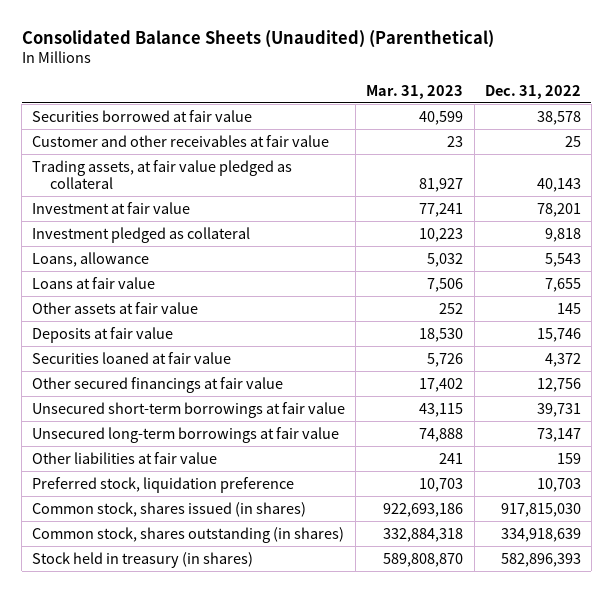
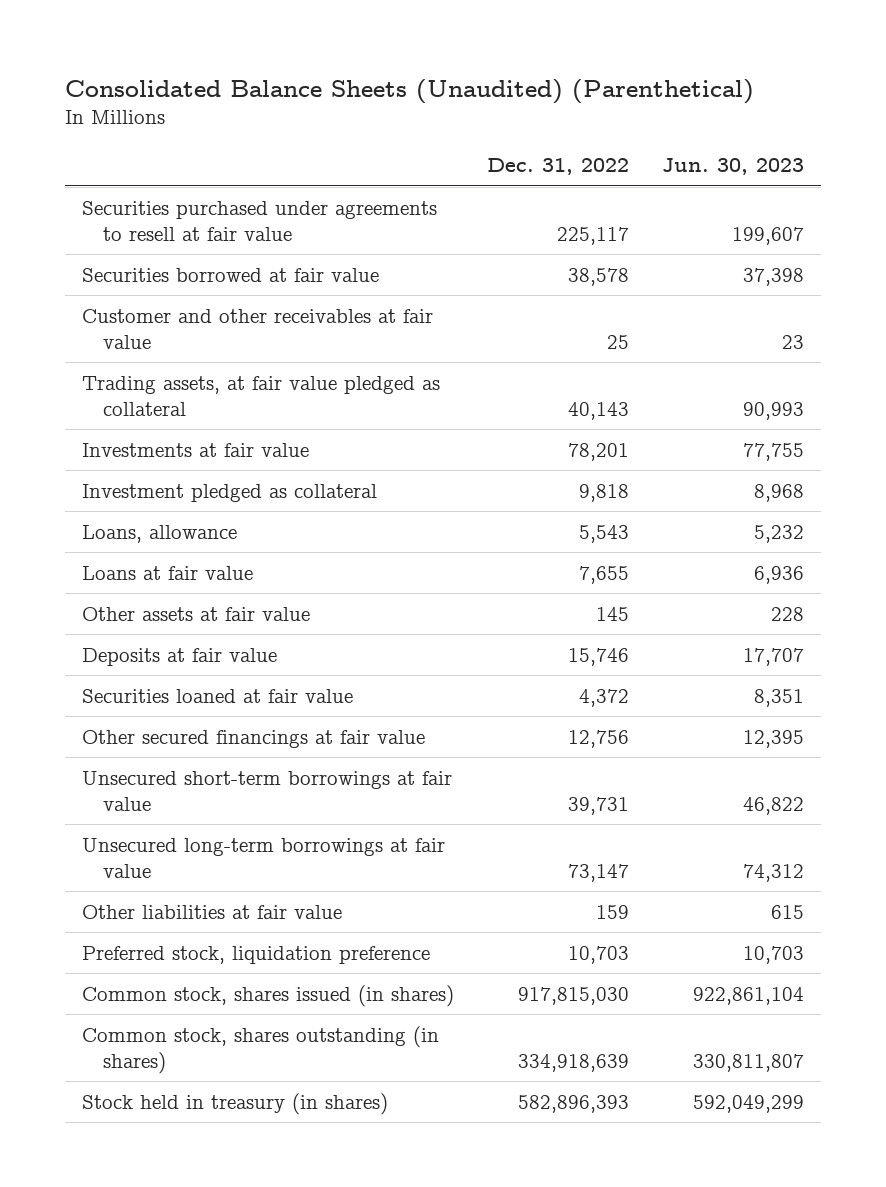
[366,84,464,99] Mar. 31, 2023 -> none
none -> [662,158,805,176] Jun. 30, 2023
none -> [81,200,437,241] Securities purchased under agreements to resell at fair value
[32,201,191,214] Investment at fair value -> [81,442,309,457] Investments at fair value

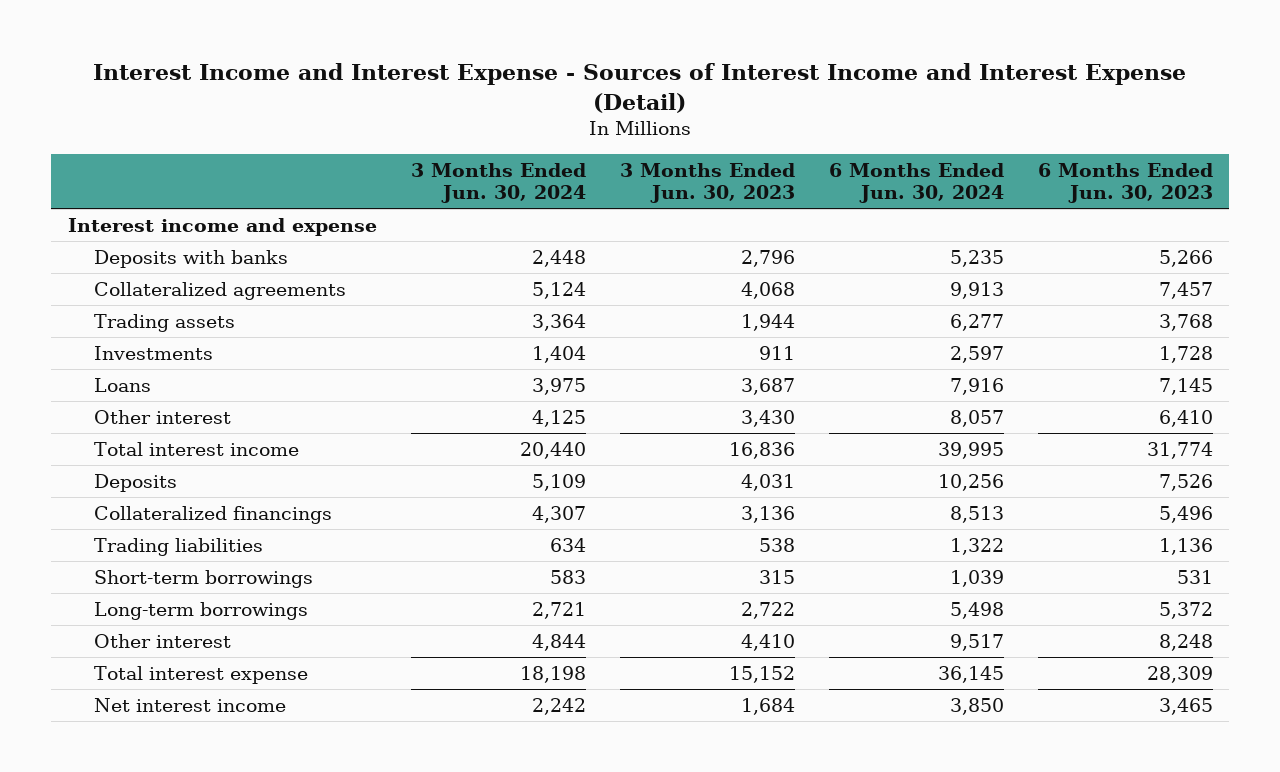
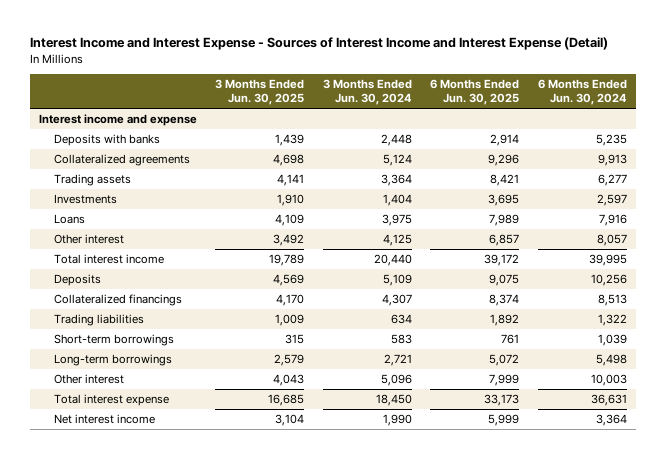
[619,162,795,204] 3 Months Ended Jun. 30, 2023 -> none
[1037,162,1213,204] 6 Months Ended Jun. 30, 2023 -> none
none -> [215,78,305,106] 3 Months Ended Jun. 30, 2025
none -> [430,78,520,106] 6 Months Ended Jun. 30, 2025
[531,633,586,651] 4,844 -> [380,373,412,386] 5,096
[949,633,1004,651] 9,517 -> [591,373,628,386] 10,003
[519,665,586,683] 18,198 -> [375,393,412,406] 18,450
[937,665,1004,683] 36,145 -> [591,393,628,406] 36,631
[531,697,586,715] 2,242 -> [382,413,412,426] 1,990
[949,697,1004,715] 3,850 -> [596,413,628,426] 3,364

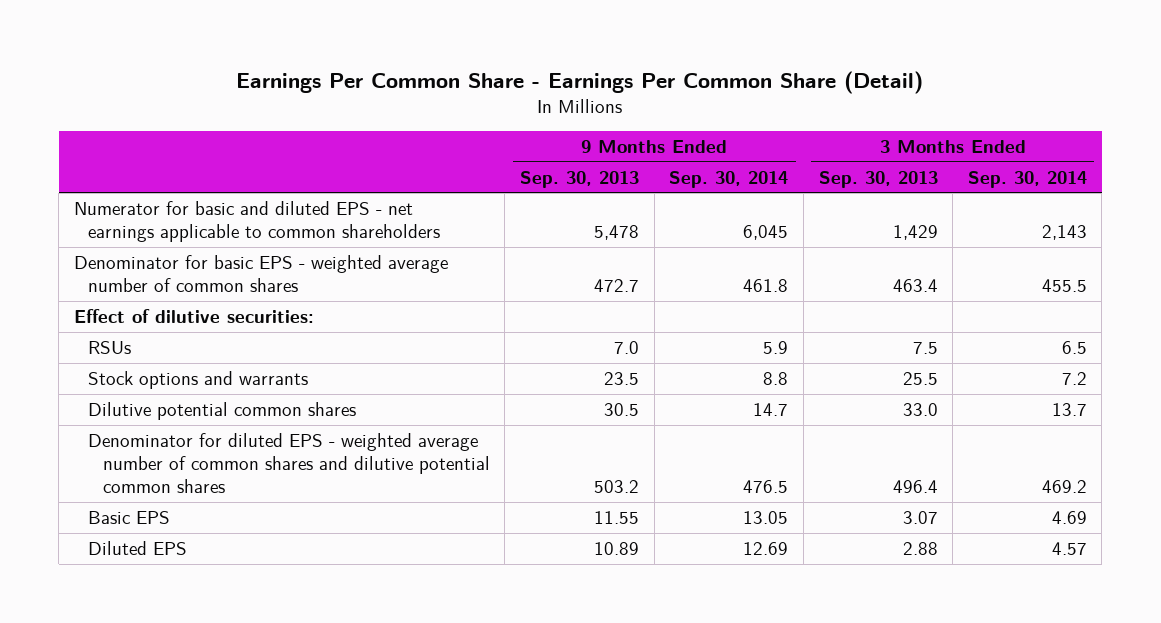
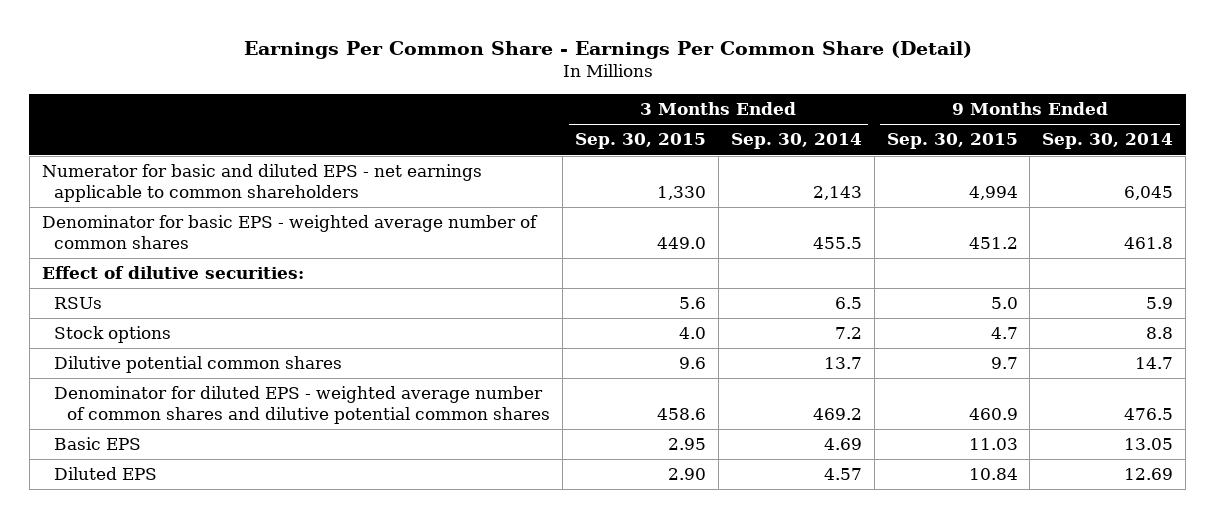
[520,170,640,188] Sep. 30, 2013 -> none
[818,170,938,188] Sep. 30, 2013 -> none
none -> [574,133,706,150] Sep. 30, 2015
none -> [886,133,1018,150] Sep. 30, 2015
[88,370,309,389] Stock options and warrants -> [54,326,172,344] Stock options

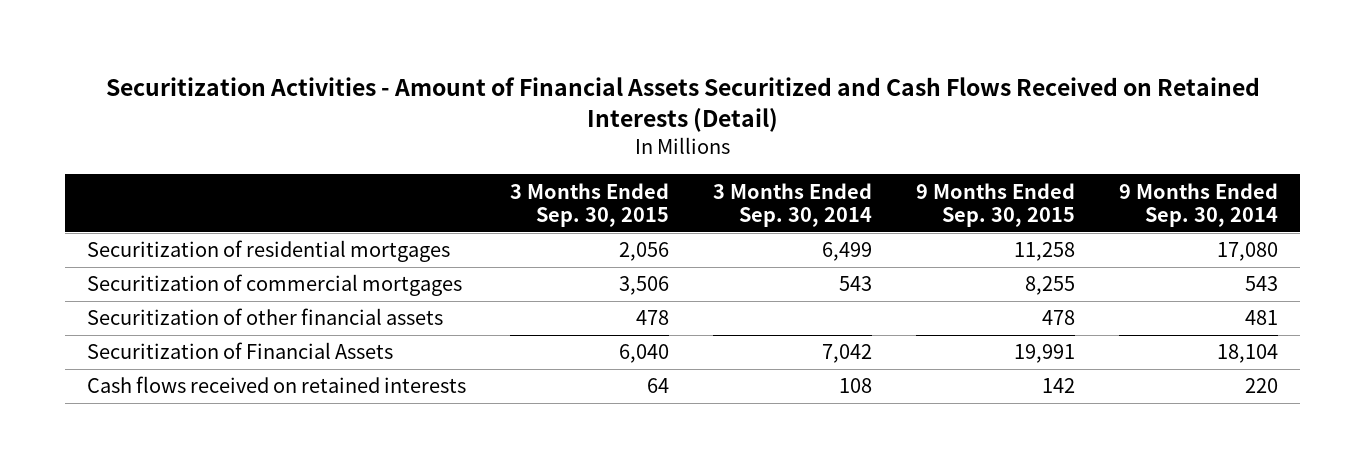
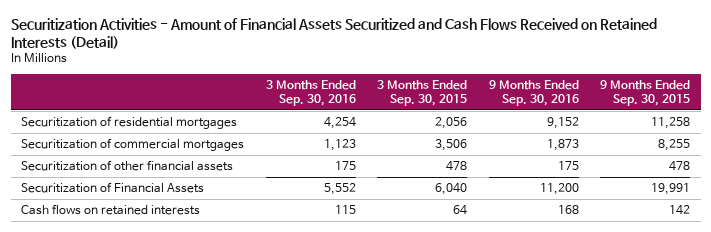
[713,182,873,228] 3 Months Ended Sep. 30, 2014 -> none
[1119,182,1279,228] 9 Months Ended Sep. 30, 2014 -> none
none -> [265,80,356,106] 3 Months Ended Sep. 30, 2016
none -> [488,80,579,106] 9 Months Ended Sep. 30, 2016
[87,376,467,394] Cash flows received on retained interests -> [21,204,201,216] Cash flows on retained interests

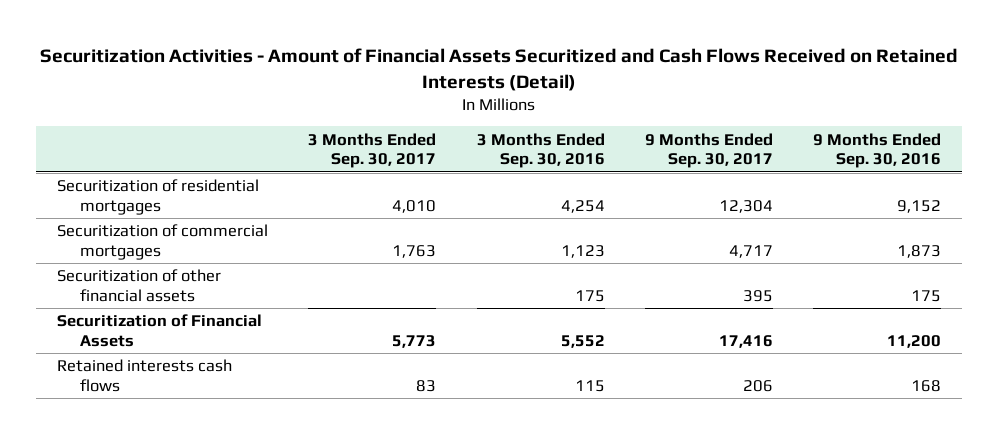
[377,80,468,106] 3 Months Ended Sep. 30, 2015 -> none
[600,80,691,106] 9 Months Ended Sep. 30, 2015 -> none
none -> [308,132,437,169] 3 Months Ended Sep. 30, 2017
none -> [645,132,774,169] 9 Months Ended Sep. 30, 2017
[21,204,201,216] Cash flows on retained interests -> [56,359,232,392] Retained interests cash flows

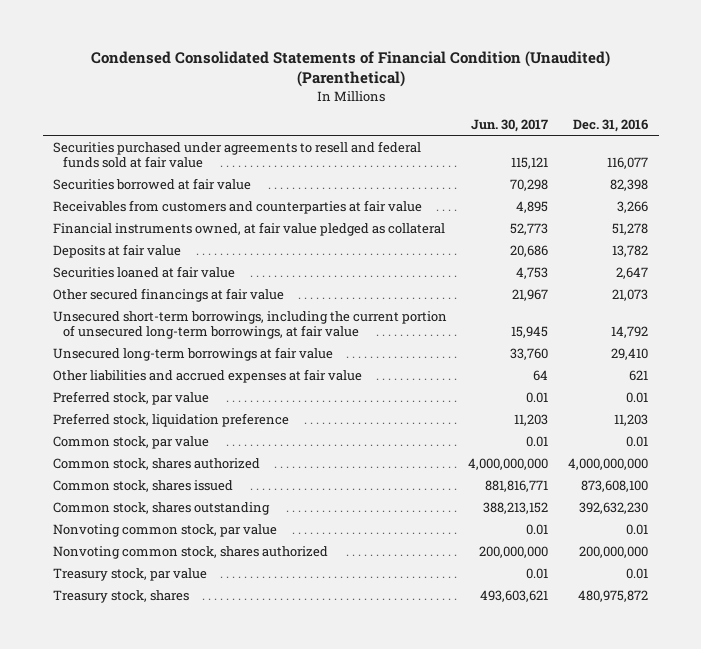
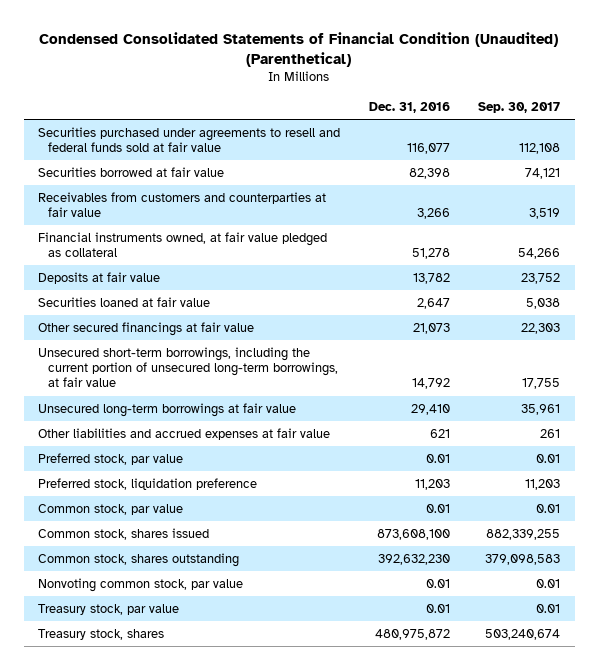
[470,119,548,133] Jun. 30, 2017 -> none
none -> [478,102,561,114] Sep. 30, 2017
[53,457,261,470] Common stock, shares authorized -> none
[53,545,329,559] Nonvoting common stock, shares authorized -> none

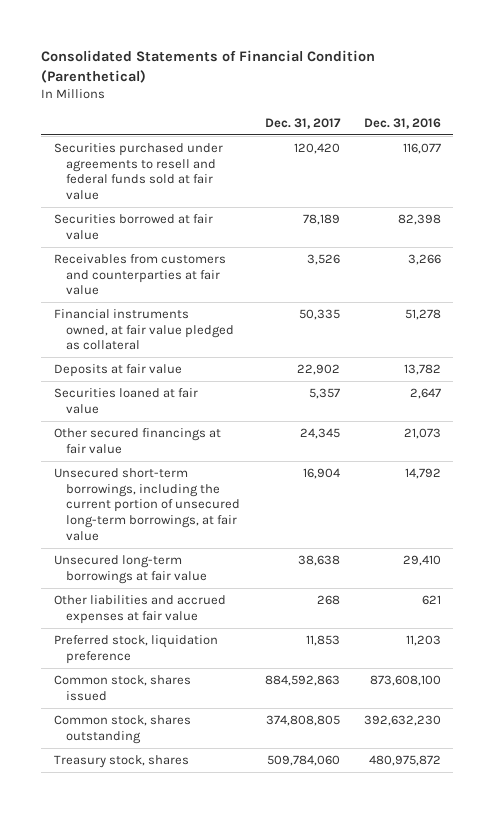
[39,31,559,67] Condensed Consolidated Statements of Financial Condition (Unaudited) (Parenthetical) -> [41,50,376,84] Consolidated Statements of Financial Condition (Parenthetical)
[478,102,561,114] Sep. 30, 2017 -> none
none -> [264,117,341,129] Dec. 31, 2017
[38,453,184,466] Preferred stock, par value -> none
[38,504,184,516] Common stock, par value -> none
[38,578,244,593] Nonvoting common stock, par value -> none
[38,604,180,616] Treasury stock, par value -> none

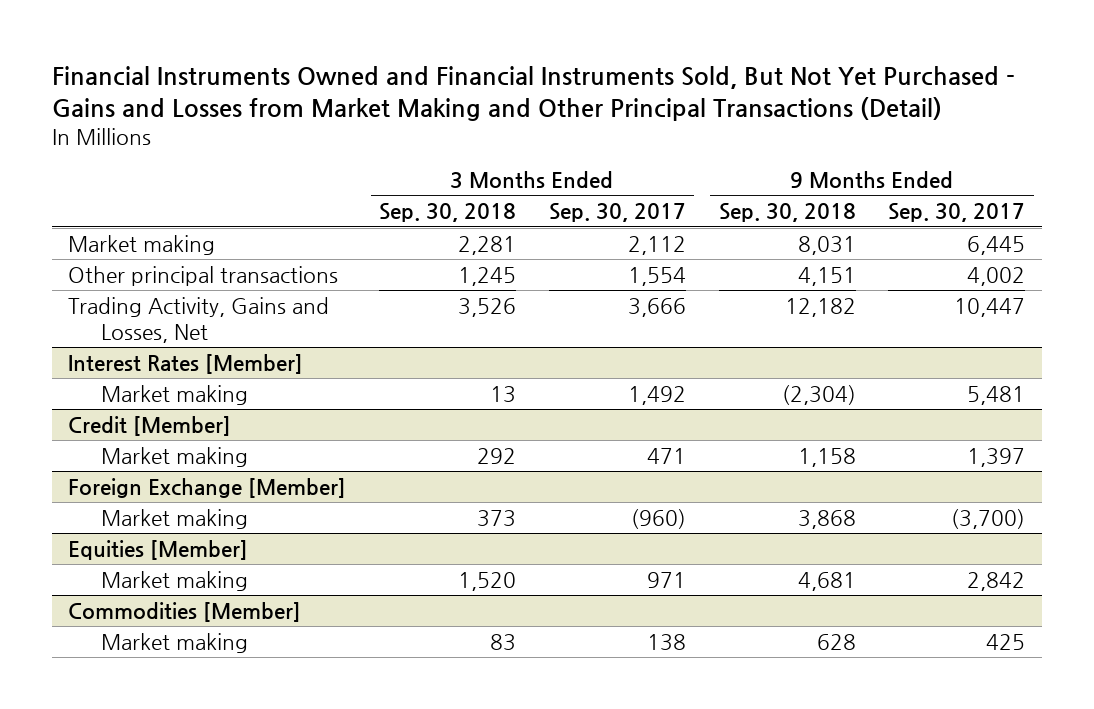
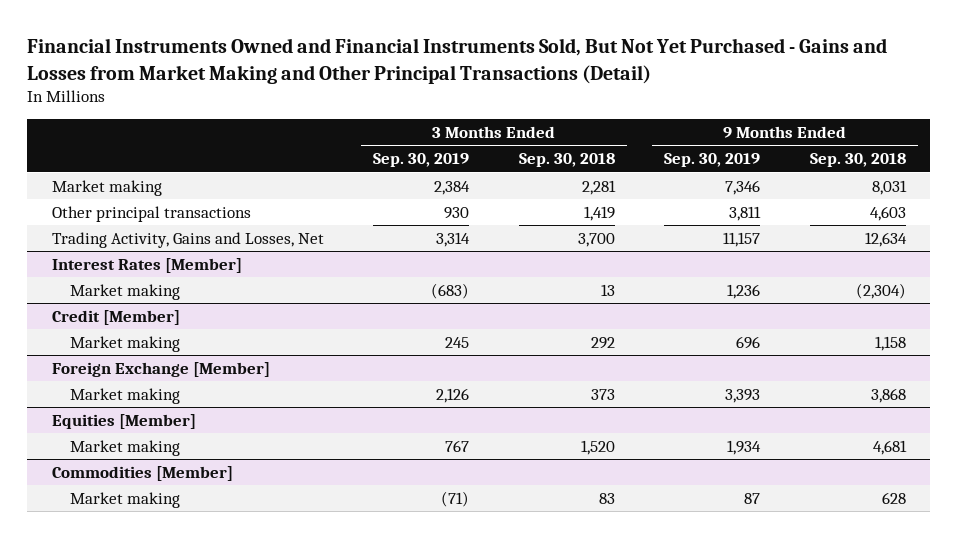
[548,203,686,223] Sep. 30, 2017 -> none
[888,203,1026,223] Sep. 30, 2017 -> none
none -> [373,153,470,168] Sep. 30, 2019
none -> [664,153,761,168] Sep. 30, 2019
[458,266,517,286] 1,245 -> [583,205,615,221] 1,419
[797,266,856,286] 4,151 -> [869,205,906,221] 4,603
[458,297,517,317] 3,526 -> [577,232,615,247] 3,700
[784,297,856,317] 12,182 -> [864,231,907,247] 12,634

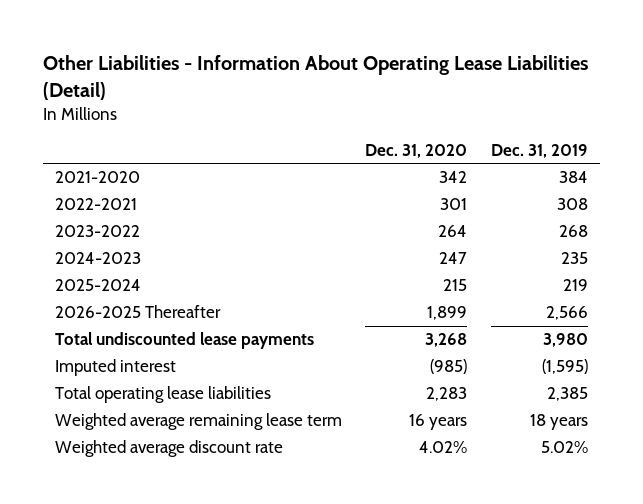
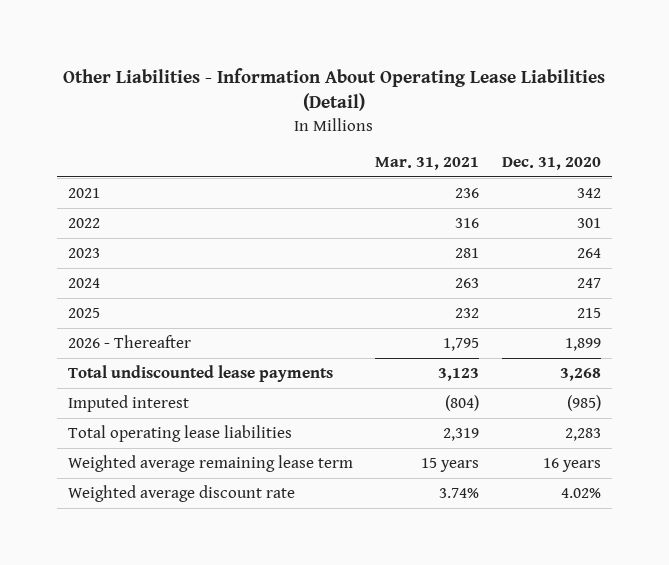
[491,144,589,159] Dec. 31, 2019 -> none
none -> [375,157,480,171] Mar. 31, 2021
[54,171,140,184] 2021-2020 -> [68,187,101,198] 2021
[54,198,137,211] 2022-2021 -> [68,217,101,228] 2022
[54,225,140,238] 2023-2022 -> [68,247,101,258] 2023
[54,252,141,265] 2024-2023 -> [68,277,101,288] 2024
[54,279,141,292] 2025-2024 -> [68,307,101,318] 2025
[54,305,221,319] 2026-2025 Thereafter -> [68,334,192,348] 2026 - Thereafter

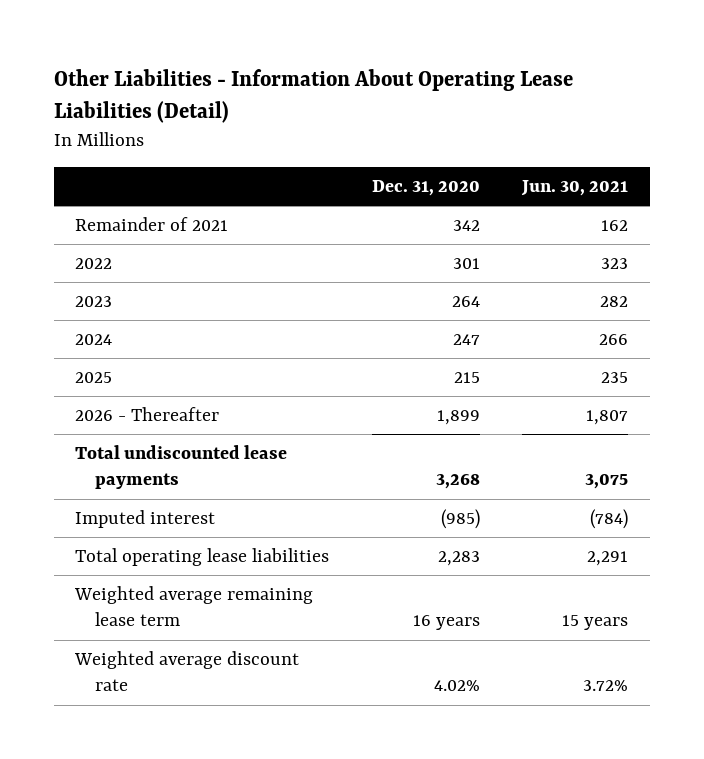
[375,157,480,171] Mar. 31, 2021 -> none
none -> [521,179,629,196] Jun. 30, 2021
[68,187,101,198] 2021 -> [75,217,229,232] Remainder of 2021

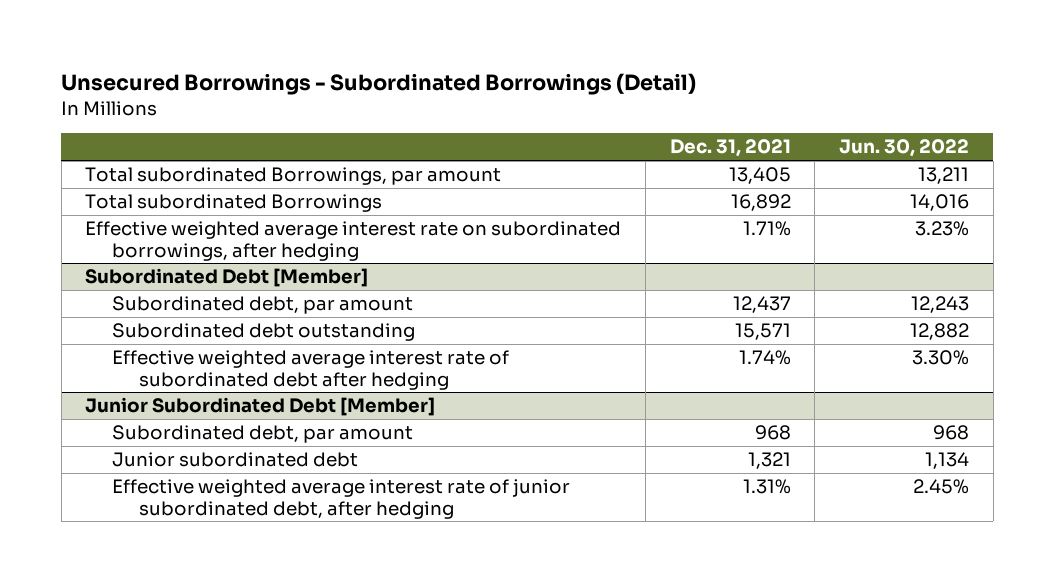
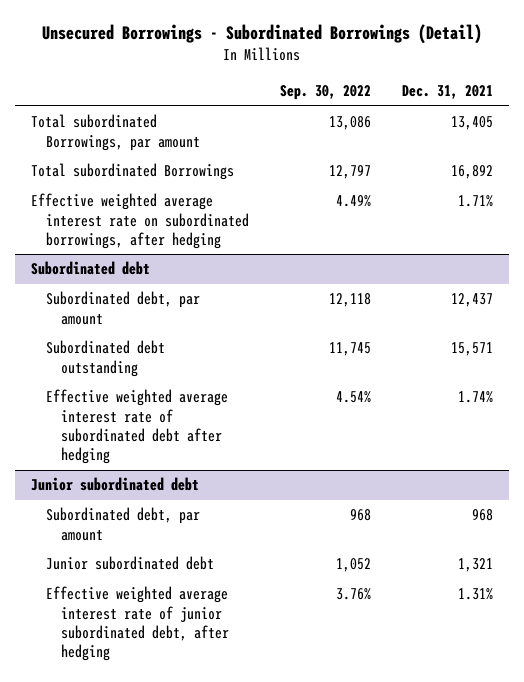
[838,139,969,158] Jun. 30, 2022 -> none
none -> [280,85,372,101] Sep. 30, 2022
[85,268,369,288] Subordinated Debt [Member] -> [30,261,150,276] Subordinated debt
[85,397,436,417] Junior Subordinated Debt [Member] -> [30,477,199,492] Junior subordinated debt

